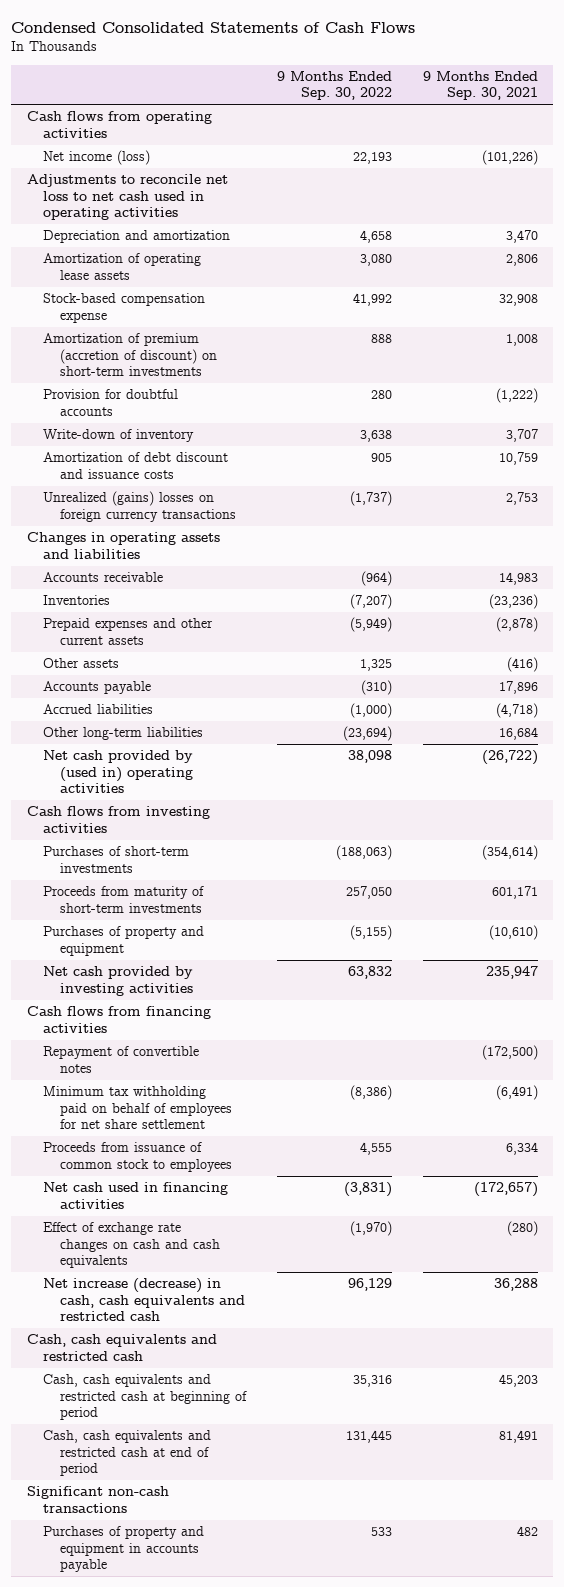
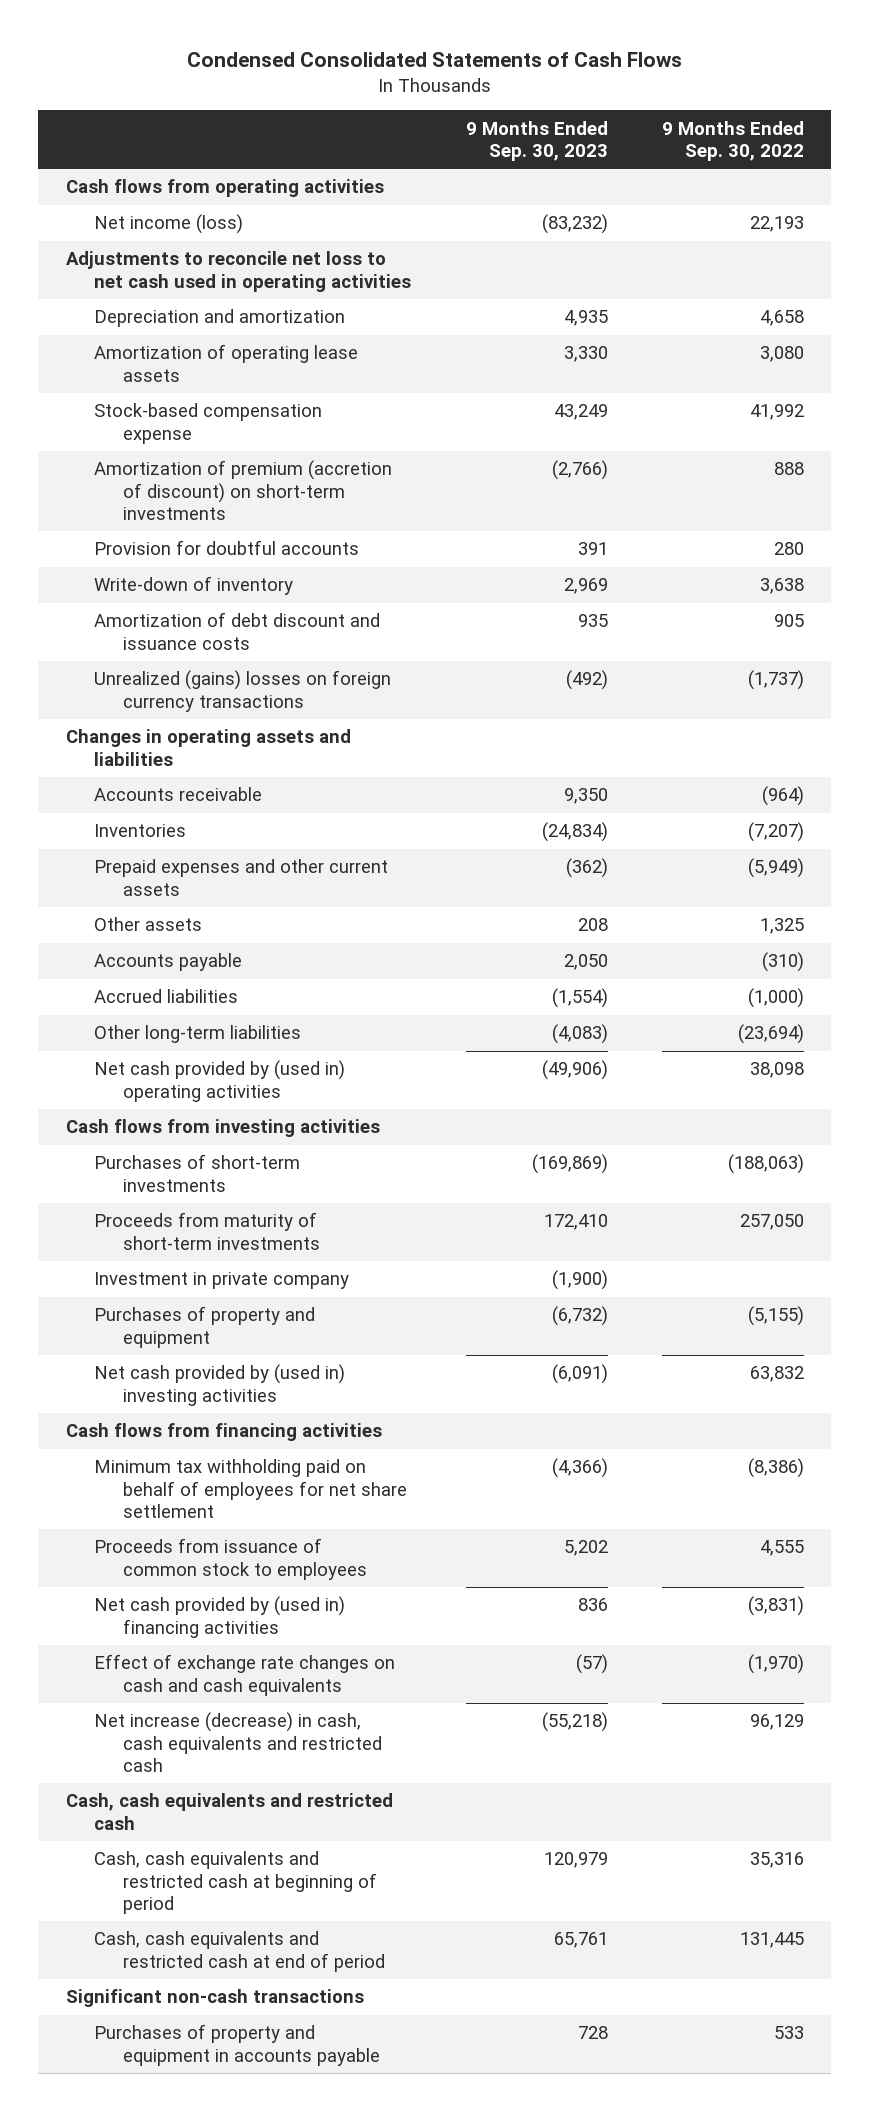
[422,70,538,101] 9 Months Ended Sep. 30, 2021 -> none
none -> [465,120,608,161] 9 Months Ended Sep. 30, 2023
none -> [94,1272,350,1290] Investment in private company
[43,966,194,996] Net cash provided by investing activities -> [94,1364,346,1406] Net cash provided by (used in) investing activities
[43,1046,200,1073] Repayment of convertible notes -> none
[43,1182,229,1209] Net cash used in financing activities -> [94,1596,346,1638] Net cash provided by (used in) financing activities

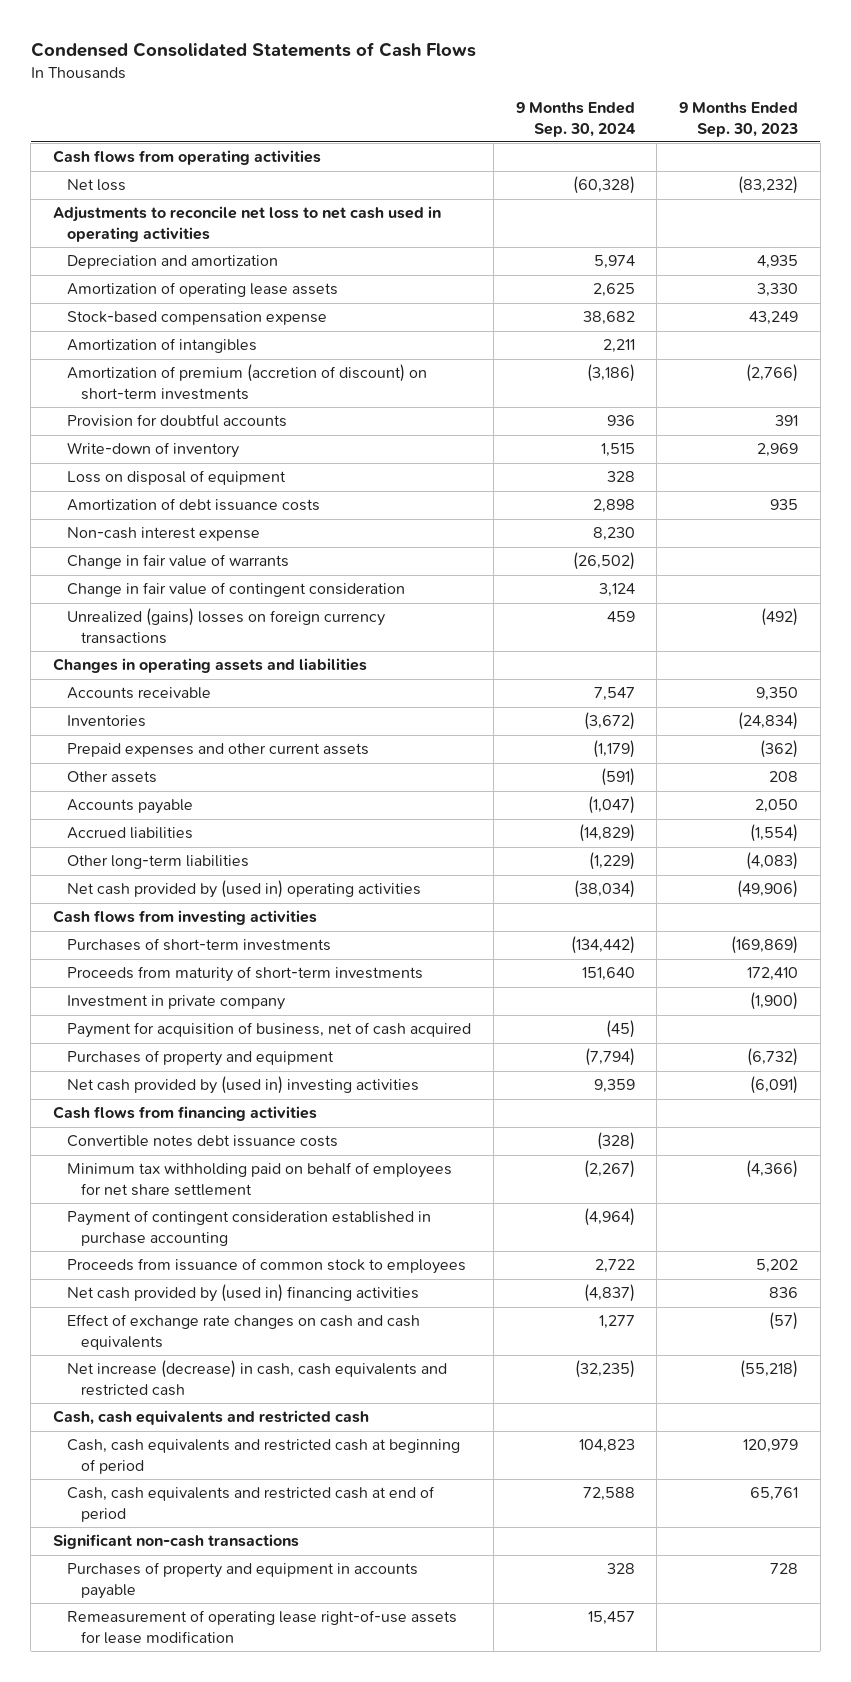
[662,120,805,161] 9 Months Ended Sep. 30, 2022 -> none
none -> [515,101,636,137] 9 Months Ended Sep. 30, 2024
[94,214,244,235] Net income (loss) -> [67,179,127,192] Net loss
none -> [67,338,258,354] Amortization of intangibles
none -> [67,470,287,486] Loss on disposal of equipment
[94,612,381,650] Amortization of debt discount and issuance costs -> [67,498,321,512] Amortization of debt issuance costs
none -> [67,527,261,542] Non-cash interest expense
none -> [67,554,290,570] Change in fair value of warrants
none -> [67,582,406,598] Change in fair value of contingent consideration
none -> [67,1022,472,1039] Payment for acquisition of business, net of cash acquired
none -> [67,1135,339,1148] Convertible notes debt issuance costs
none -> [67,1210,432,1246] Payment of contingent consideration established in purchase accounting
none -> [67,1610,458,1644] Remeasurement of operating lease right-of-use assets for lease modification

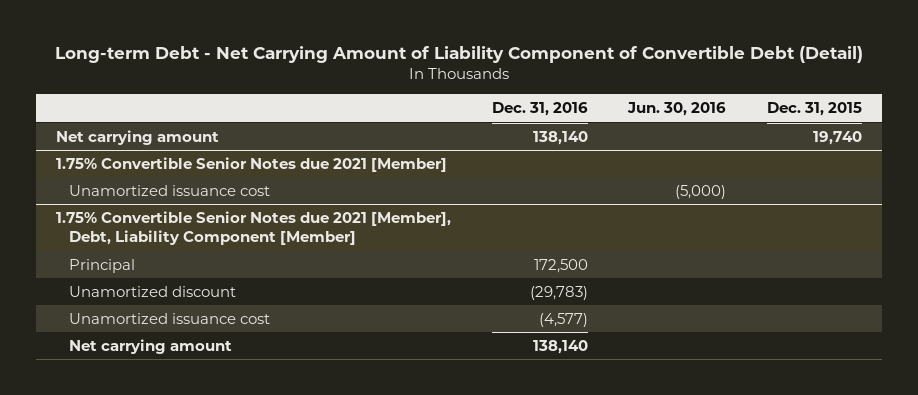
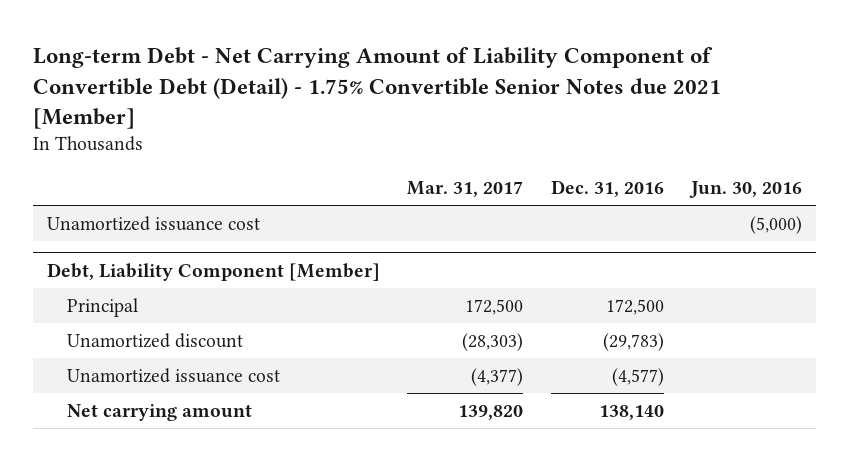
[55,46,864,64] Long-term Debt - Net Carrying Amount of Liability Component of Convertible Debt (Detail) -> [33,47,722,130] Long-term Debt - Net Carrying Amount of Liability Component of Convertible Debt (Detail) - 1.75% Convertible Senior Notes due 2021 [Member]
[766,102,862,117] Dec. 31, 2015 -> none
none -> [407,180,524,197] Mar. 31, 2017
[56,129,220,145] Net carrying amount -> none
[56,156,448,172] 1.75% Convertible Senior Notes due 2021 [Member] -> none
[56,210,452,246] 1.75% Convertible Senior Notes due 2021 [Member], Debt, Liability Component [Member] -> none
none -> [46,262,380,281] Debt, Liability Component [Member]

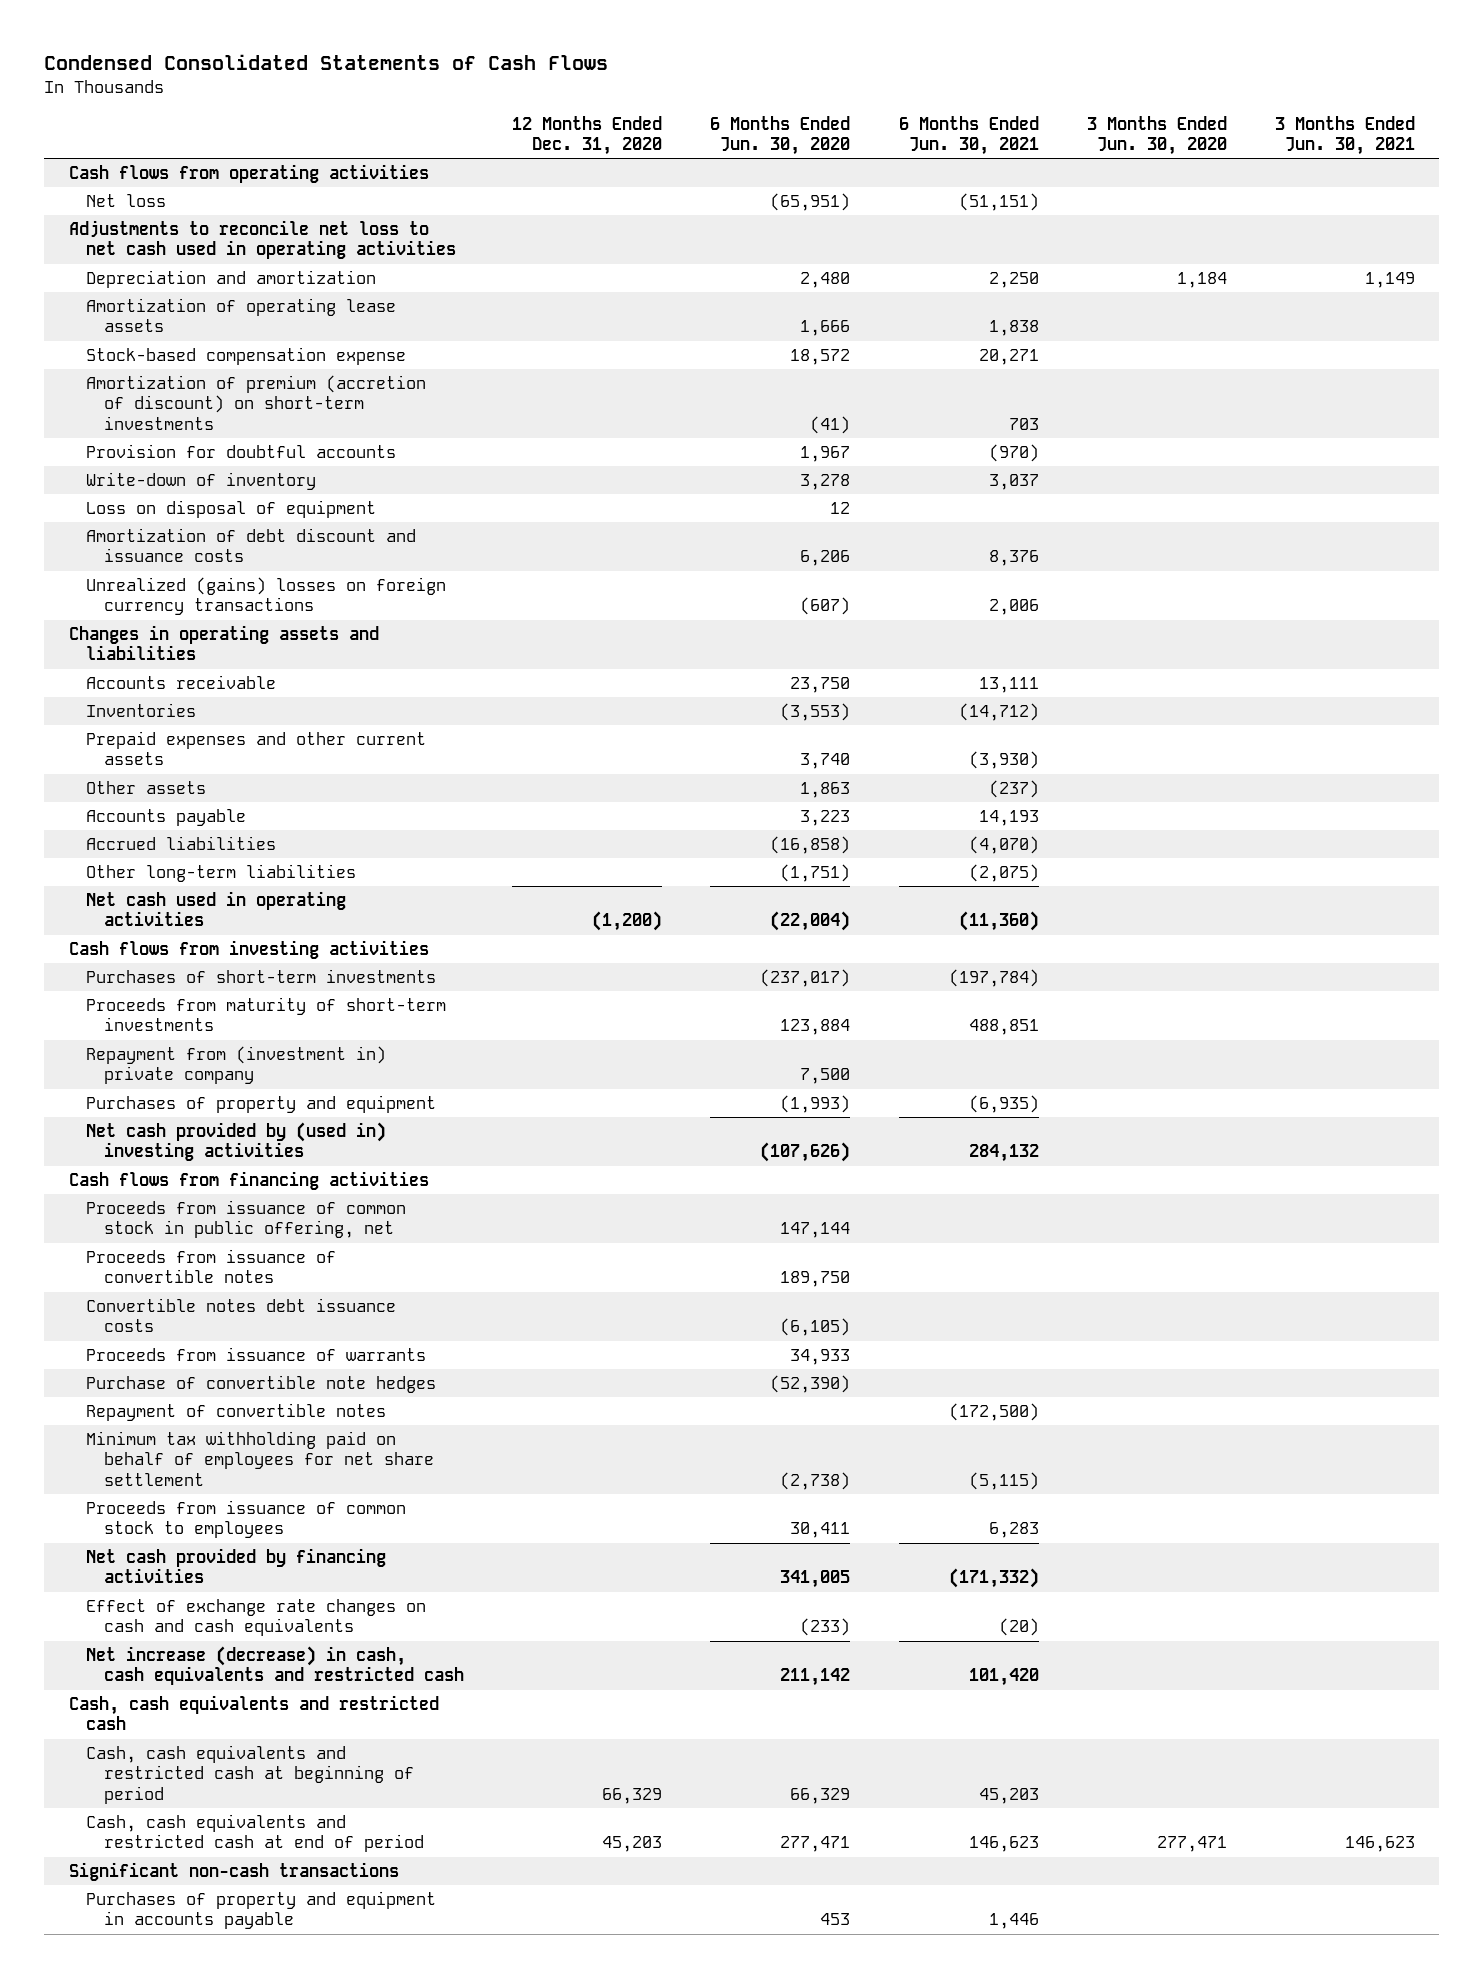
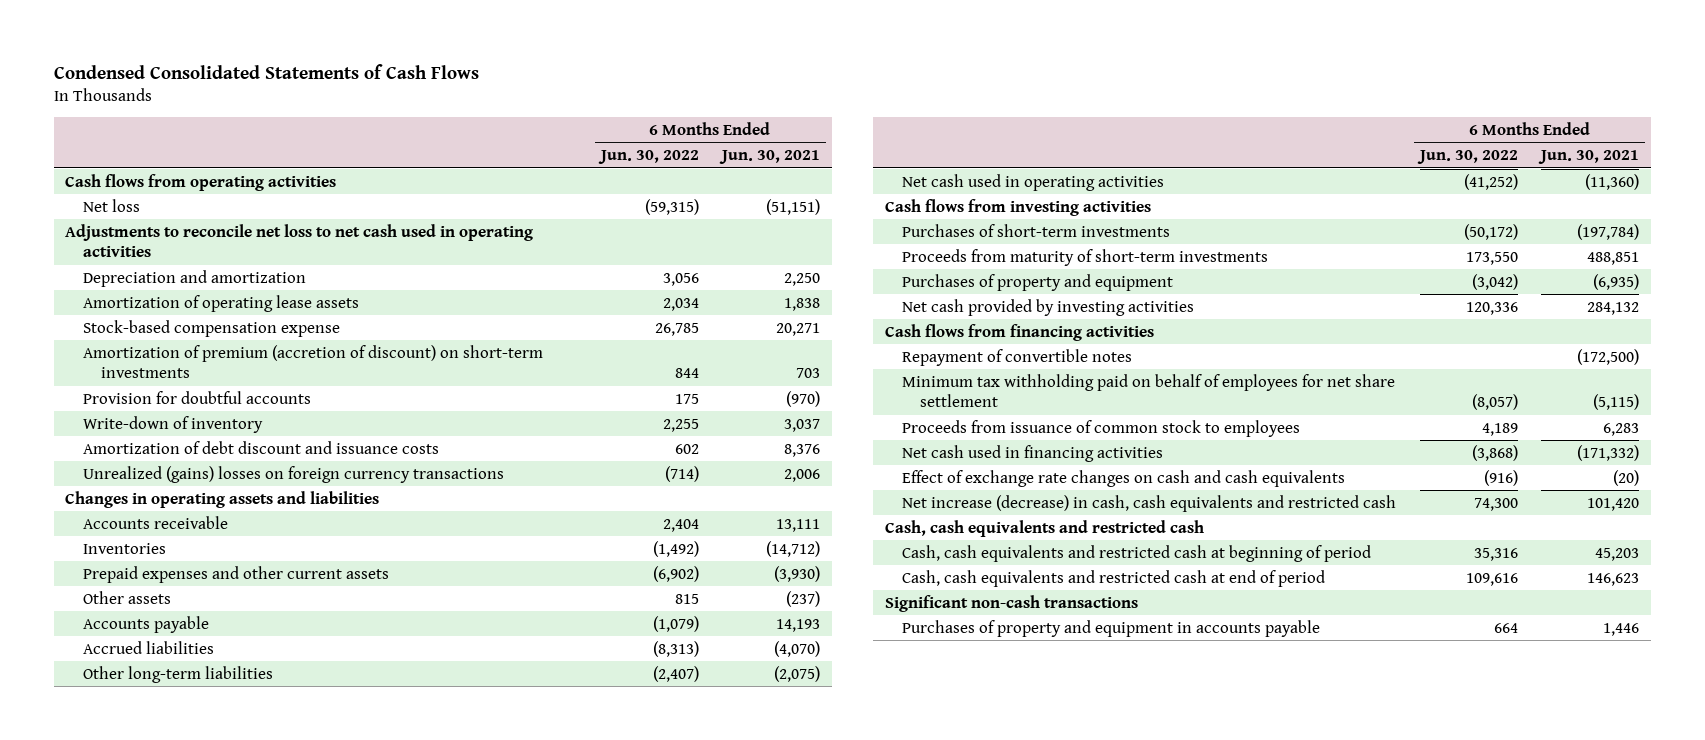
[512,115,663,156] 12 Months Ended Dec. 31, 2020 -> none
[710,115,851,156] 6 Months Ended Jun. 30, 2020 -> none
[1086,115,1227,156] 3 Months Ended Jun. 30, 2020 -> none
[1274,115,1415,156] 3 Months Ended Jun. 30, 2021 -> none
none -> [597,150,699,165] Jun. 30, 2022
[86,500,377,519] Loss on disposal of equipment -> none
[86,1046,387,1085] Repayment from (investment in) private company -> none
[86,1122,387,1162] Net cash provided by (used in) investing activities -> [902,298,1195,316] Net cash provided by investing activities
[86,1200,407,1239] Proceeds from issuance of common stock in public offering, net -> none
[86,1249,337,1284] Proceeds from issuance of convertible notes -> none
[86,1298,397,1333] Convertible notes debt issuance costs -> none
[86,1347,427,1362] Proceeds from issuance of warrants -> none
[86,1375,437,1394] Purchase of convertible note hedges -> none
[86,1548,387,1584] Net cash provided by financing activities -> [902,444,1164,462] Net cash used in financing activities

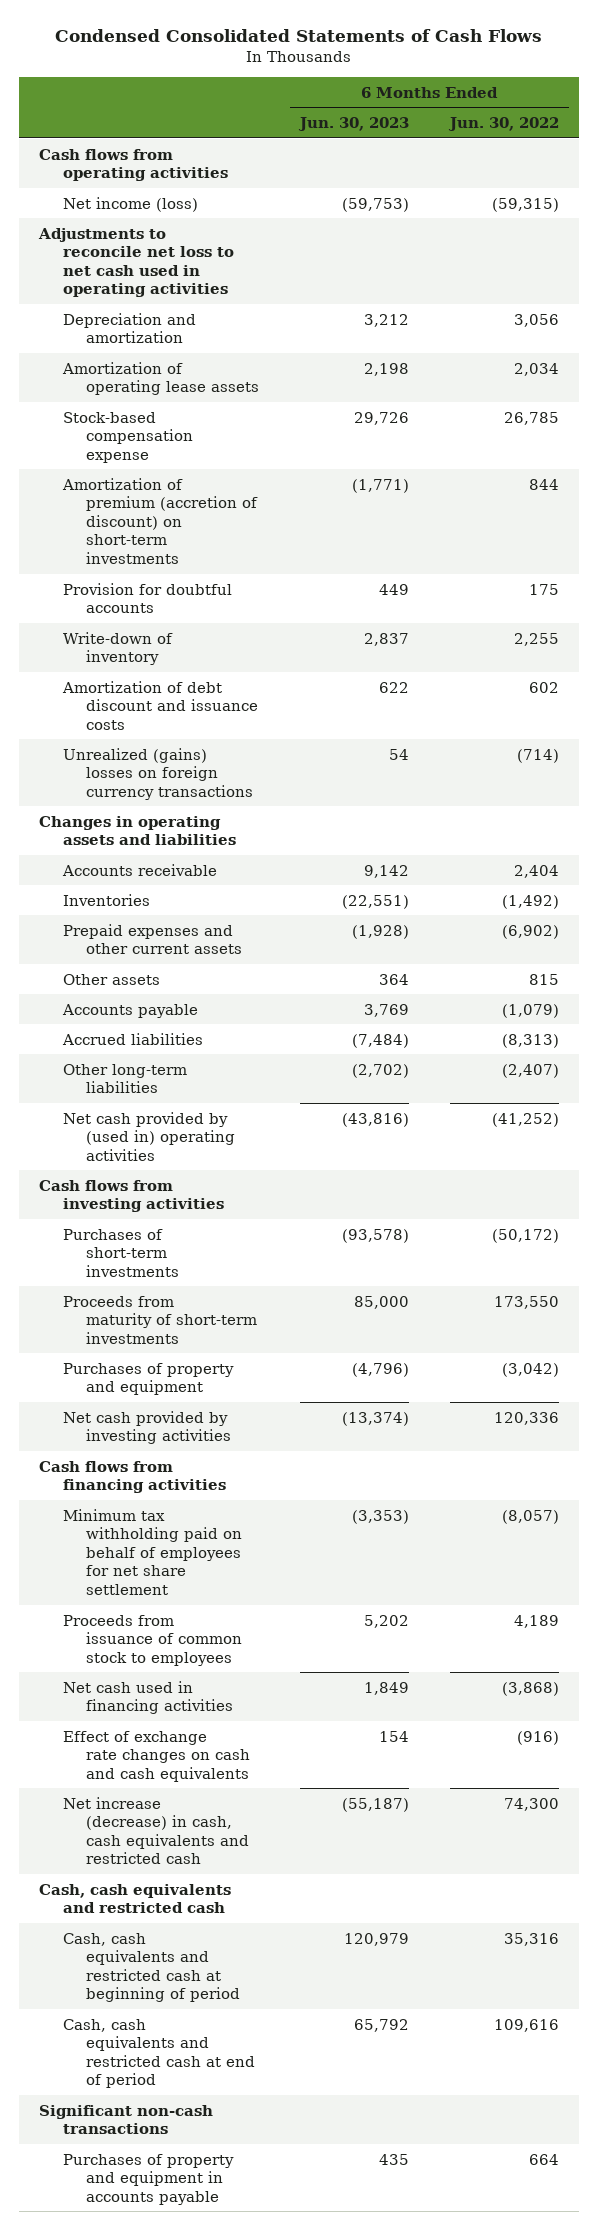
[719,150,821,165] Jun. 30, 2021 -> none
none -> [297,116,409,131] Jun. 30, 2023
[82,198,140,212] Net loss -> [62,196,198,212] Net income (loss)
[902,173,1165,191] Net cash used in operating activities -> [62,1111,236,1161] Net cash provided by (used in) operating activities
[902,348,1133,366] Repayment of convertible notes -> none

